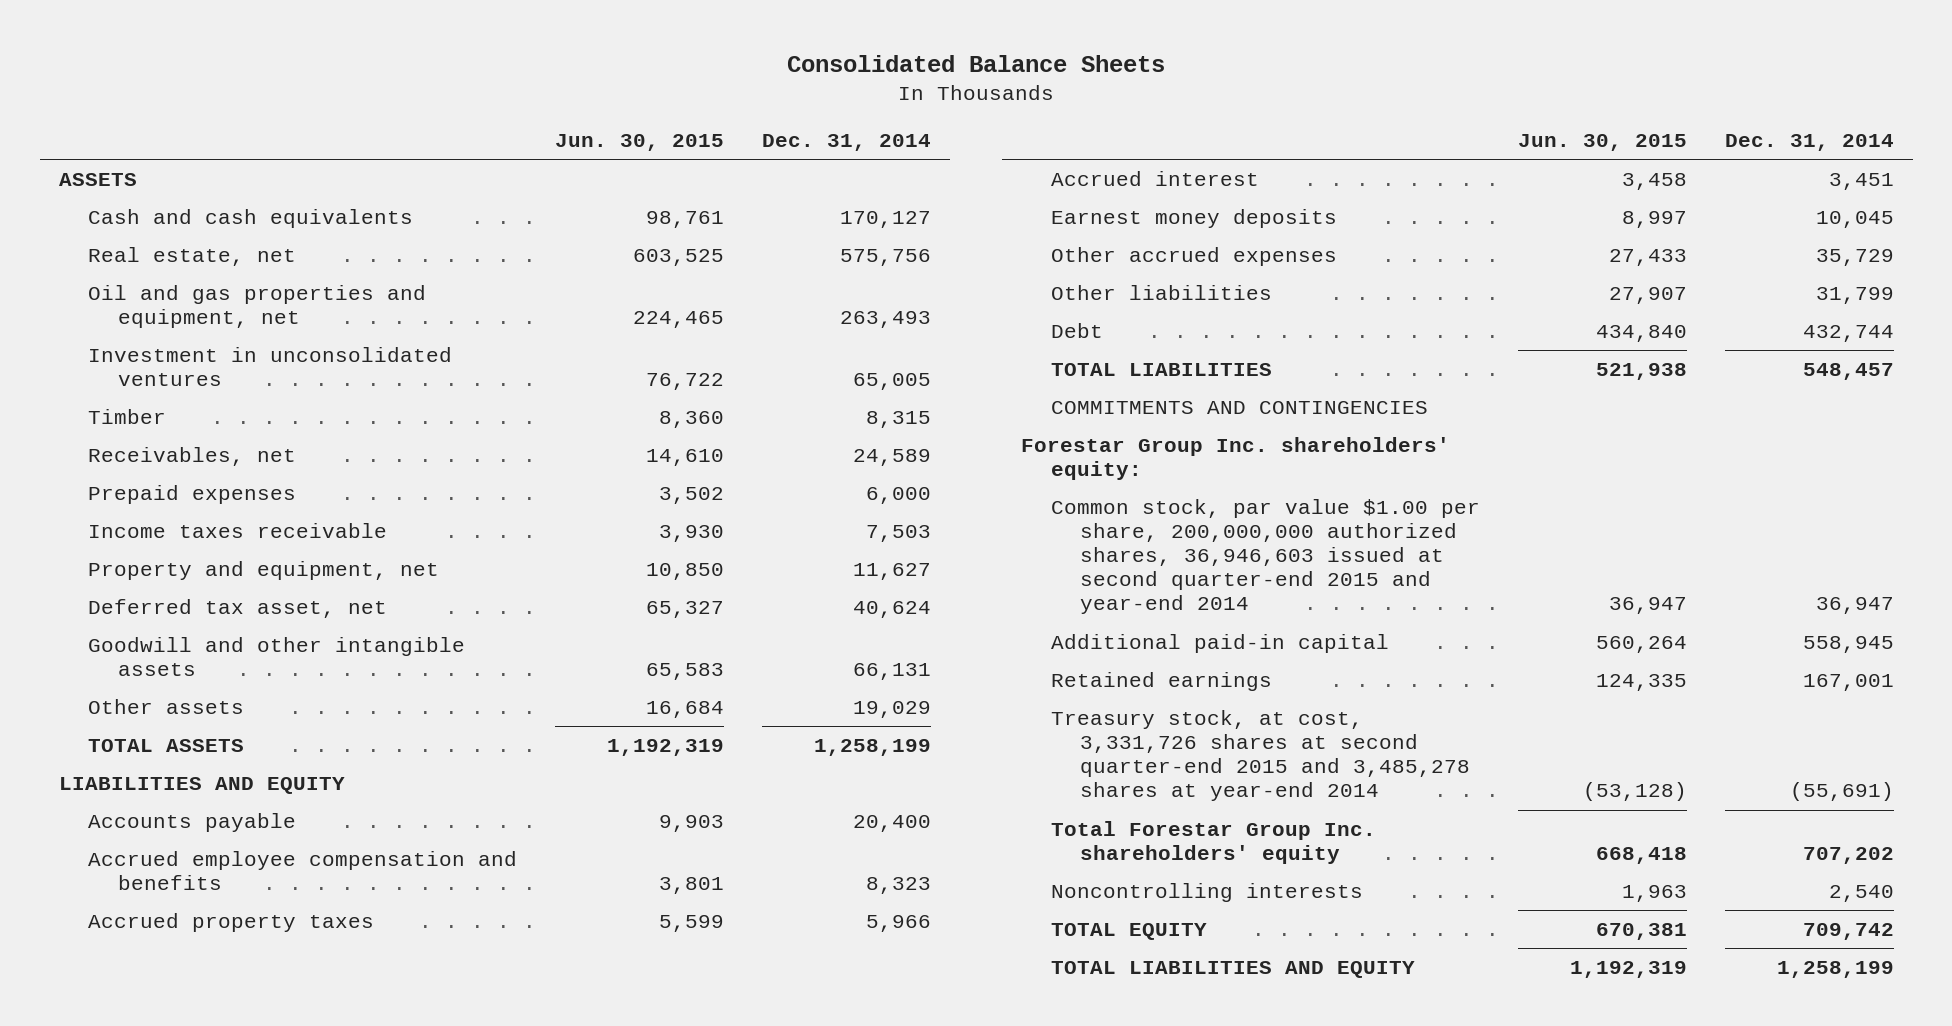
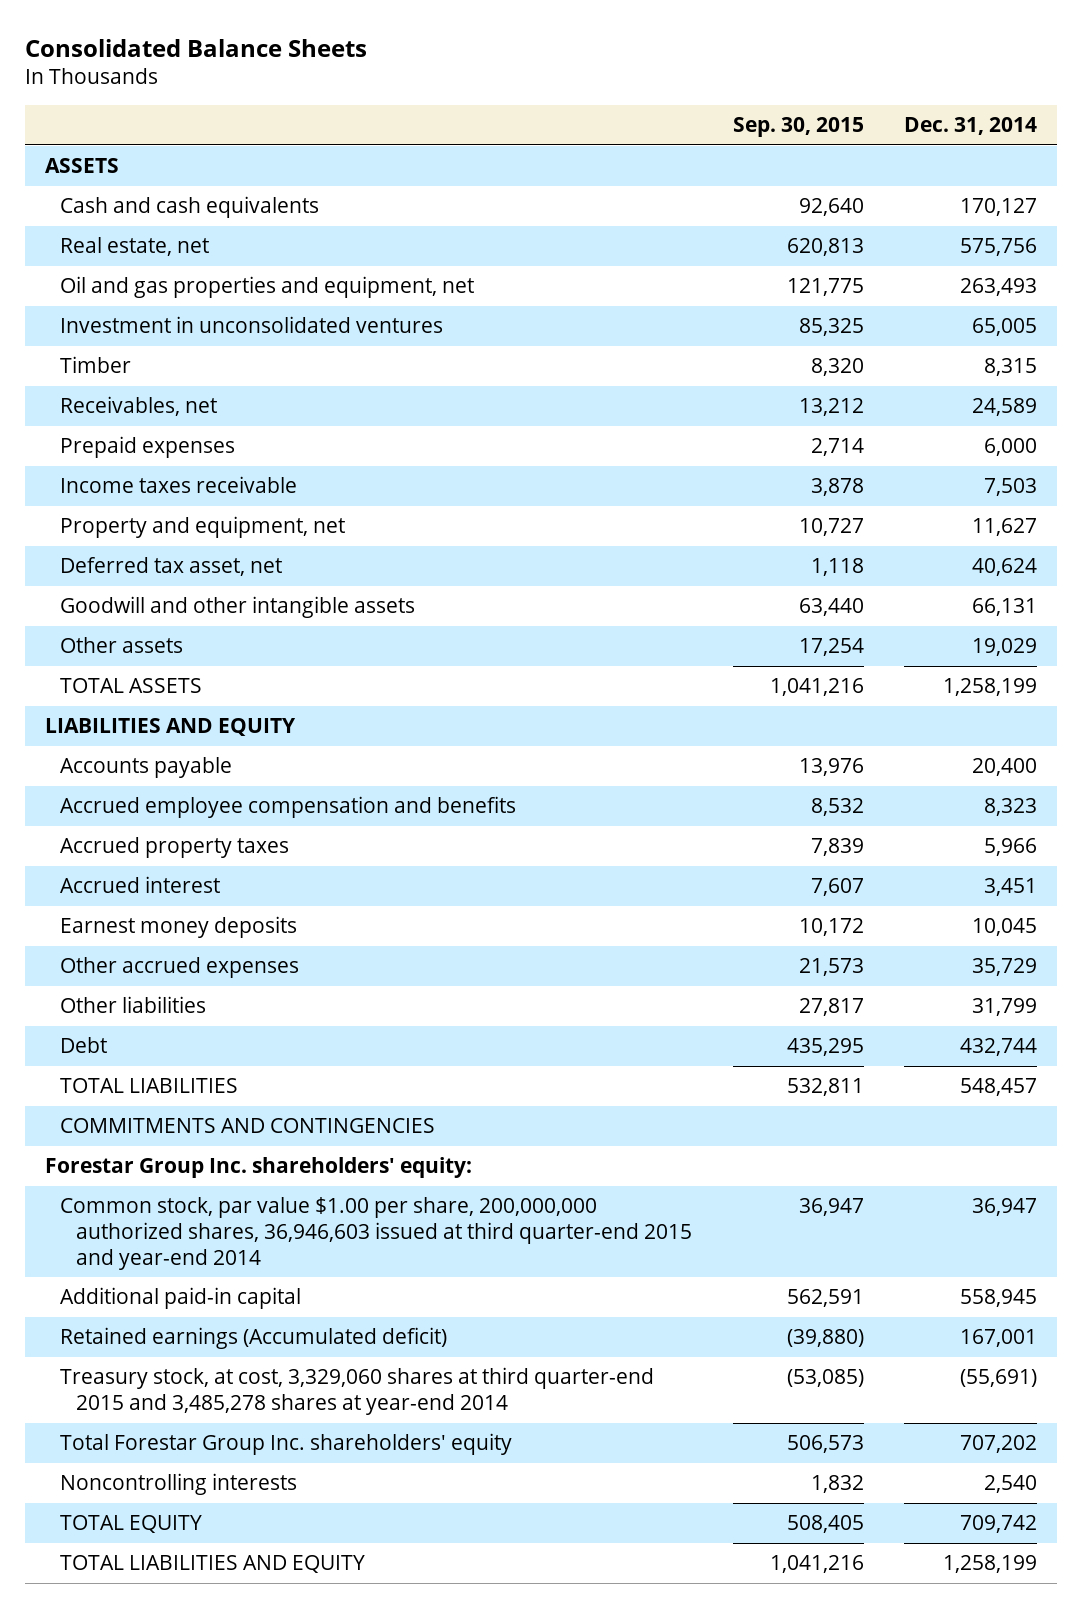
[555,133,725,151] Jun. 30, 2015 -> none
none -> [732,117,864,138] Sep. 30, 2015
[1050,499,1480,615] Common stock, par value $1.00 per share, 200,000,000 authorized shares, 36,946,603 issued at second quarter-end 2015 and year-end 2014 -> [60,1197,693,1270] Common stock, par value $1.00 per share, 200,000,000 authorized shares, 36,946,603 issued at third quarter-end 2015 and year-end 2014
[1050,672,1272,692] Retained earnings -> [60,1327,448,1350] Retained earnings (Accumulated deficit)
[1050,710,1471,802] Treasury stock, at cost, 3,331,726 shares at second quarter-end 2015 and 3,485,278 shares at year-end 2014 -> [60,1367,655,1415] Treasury stock, at cost, 3,329,060 shares at third quarter-end 2015 and 3,485,278 shares at year-end 2014

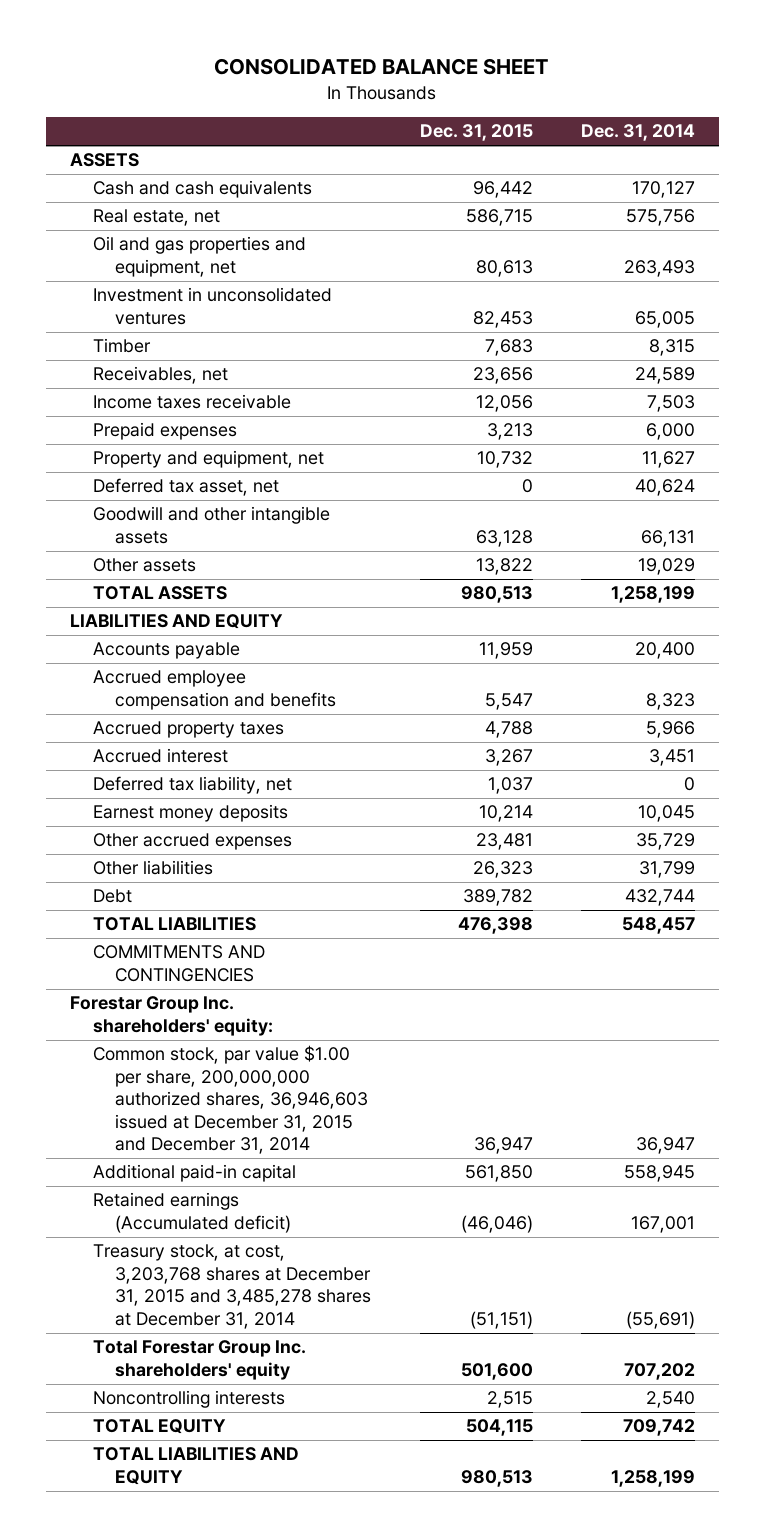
[24,38,367,57] Consolidated Balance Sheets -> [214,58,550,76] CONSOLIDATED BALANCE SHEET
[732,117,864,138] Sep. 30, 2015 -> none
none -> [419,124,533,142] Dec. 31, 2015
[60,436,236,459] Prepaid expenses -> [92,422,237,441] Prepaid expenses
none -> [92,776,292,795] Deferred tax liability, net
[60,1197,693,1270] Common stock, par value $1.00 per share, 200,000,000 authorized shares, 36,946,603 issued at third quarter-end 2015 and year-end 2014 -> [92,1045,369,1155] Common stock, par value $1.00 per share, 200,000,000 authorized shares, 36,946,603 issued at December 31, 2015 and December 31, 2014
[60,1367,655,1415] Treasury stock, at cost, 3,329,060 shares at third quarter-end 2015 and 3,485,278 shares at year-end 2014 -> [92,1244,372,1329] Treasury stock, at cost, 3,203,768 shares at December 31, 2015 and 3,485,278 shares at December 31, 2014

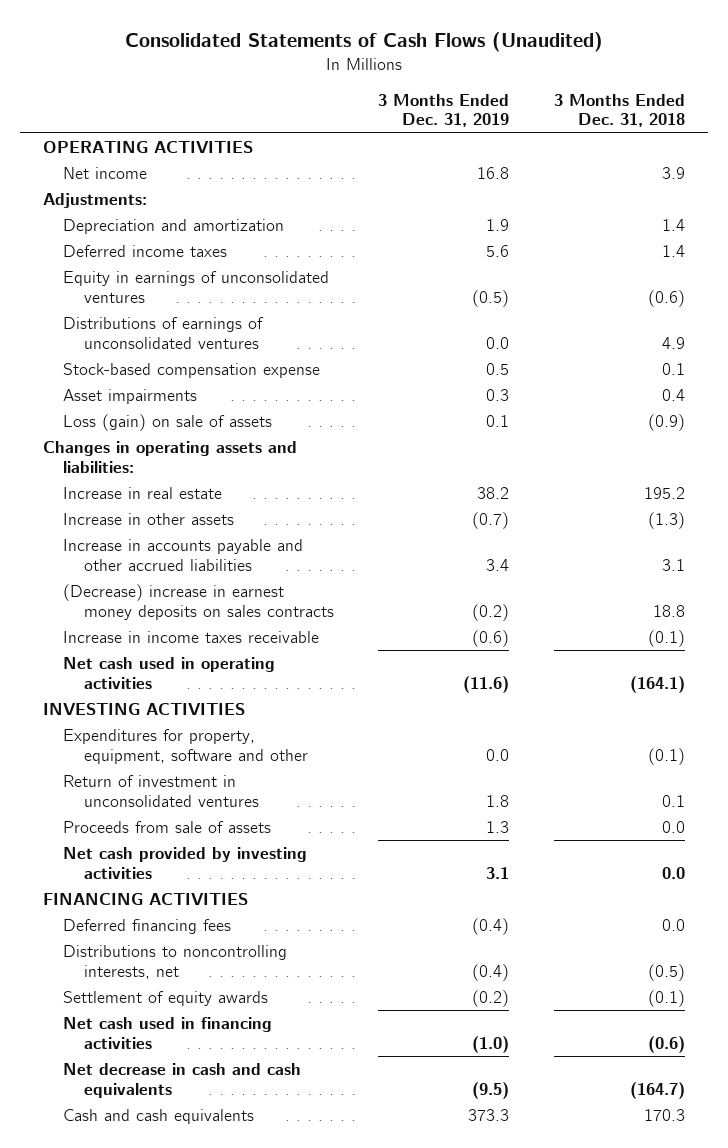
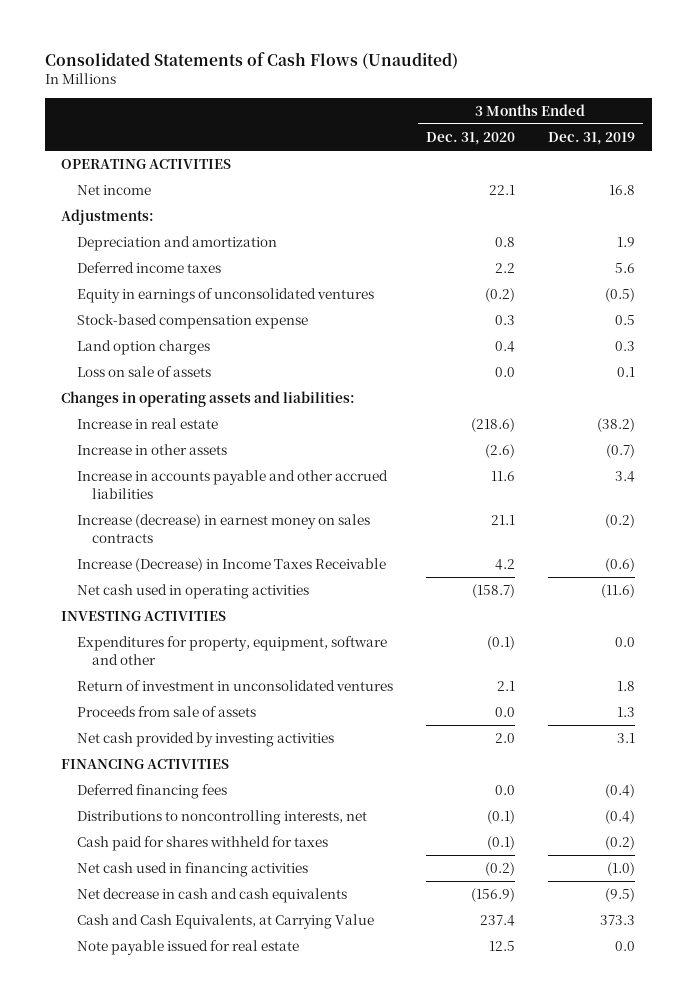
[554,93,686,128] 3 Months Ended Dec. 31, 2018 -> none
none -> [425,132,515,146] Dec. 31, 2020
[63,317,265,349] Distributions of earnings of unconsolidated ventures -> none
[63,389,198,405] Asset impairments -> none
none -> [76,340,210,356] Land option charges
[63,414,273,432] Loss (gain) on sale of assets -> [76,366,211,378] Loss on sale of assets
[477,487,510,500] 38.2 -> [596,418,635,433] (38.2)
[63,584,334,620] (Decrease) increase in earnest money deposits on sales contracts -> [76,514,370,543] Increase (decrease) in earnest money on sales contracts
[63,631,320,644] Increase in income taxes receivable -> [76,558,386,573] Increase (Decrease) in Income Taxes Receivable
[63,991,269,1007] Settlement of equity awards -> [76,836,328,852] Cash paid for shares withheld for taxes
[63,1109,255,1125] Cash and cash equivalents -> [76,914,374,930] Cash and Cash Equivalents, at Carrying Value
none -> [76,940,299,956] Note payable issued for real estate

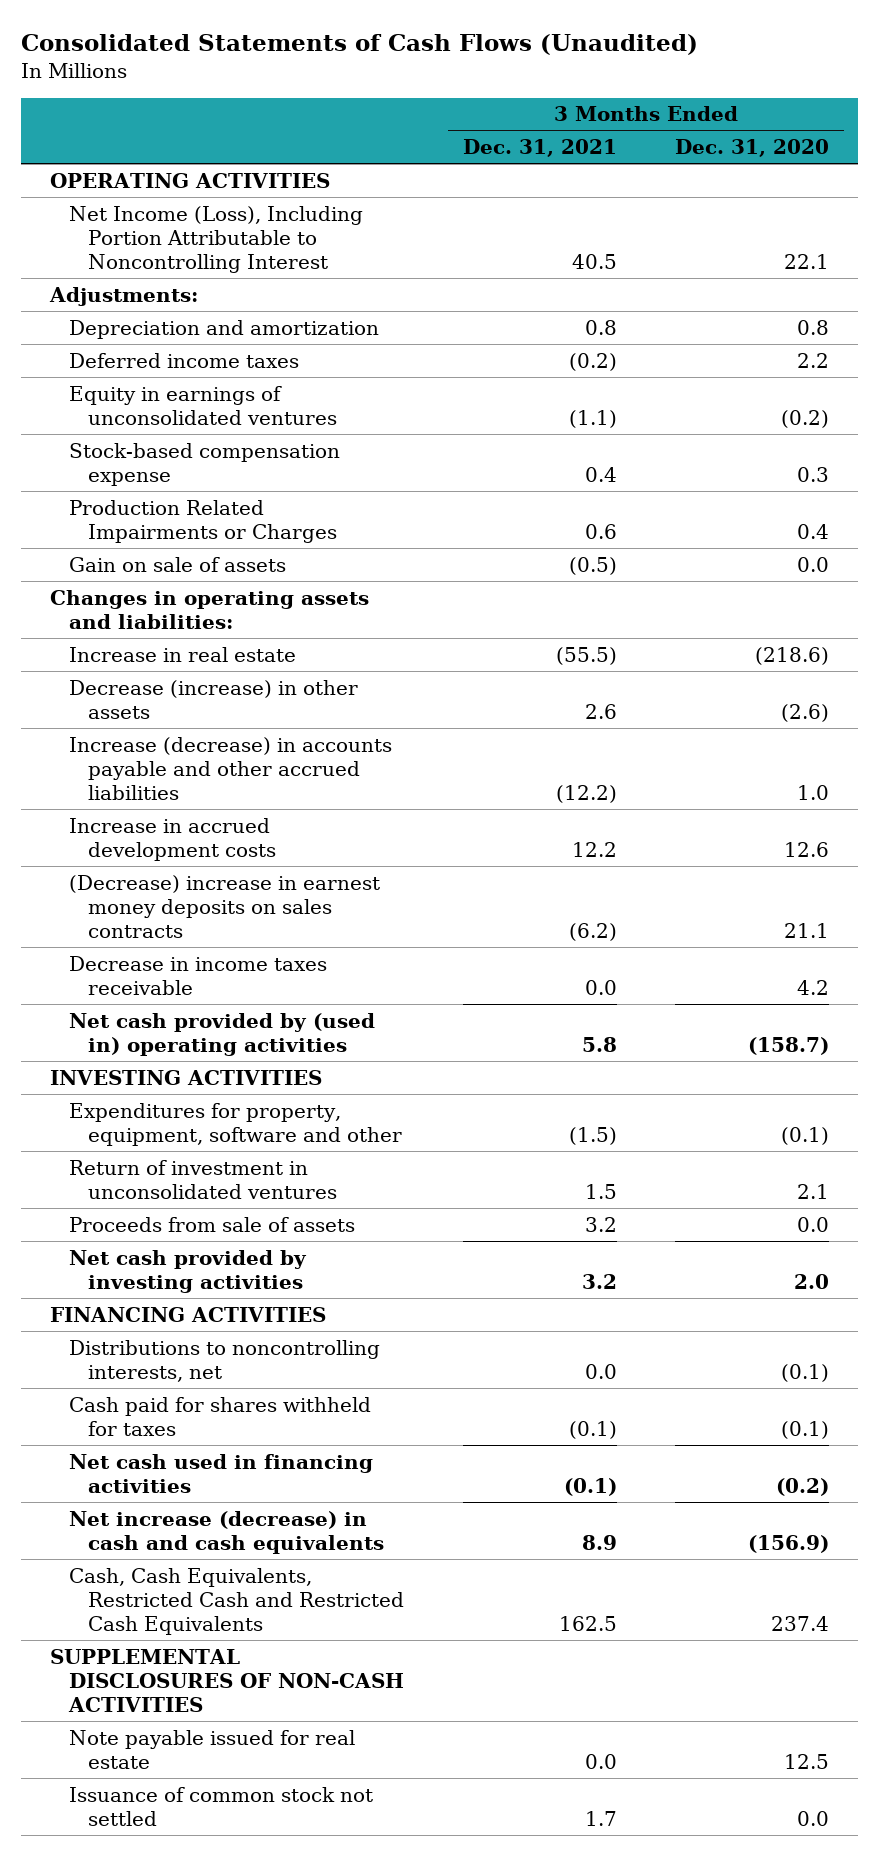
[547,132,635,146] Dec. 31, 2019 -> none
none -> [462,139,617,158] Dec. 31, 2021
[76,185,151,196] Net income -> [68,205,363,274] Net Income (Loss), Including Portion Attributable to Noncontrolling Interest
[76,340,210,356] Land option charges -> [68,499,337,543] Production Related Impairments or Charges
[76,366,211,378] Loss on sale of assets -> [68,556,286,572] Gain on sale of assets
[76,444,227,456] Increase in other assets -> [68,679,358,719] Decrease (increase) in other assets
[76,470,388,499] Increase in accounts payable and other accrued liabilities -> [68,736,392,801] Increase (decrease) in accounts payable and other accrued liabilities
[490,471,515,482] 11.6 -> [797,785,830,801] 1.0
none -> [68,817,276,861] Increase in accrued development costs
[76,514,370,543] Increase (decrease) in earnest money on sales contracts -> [68,874,380,939] (Decrease) increase in earnest money deposits on sales contracts
[76,558,386,573] Increase (Decrease) in Income Taxes Receivable -> [68,955,327,995] Decrease in income taxes receivable
[76,584,309,600] Net cash used in operating activities -> [68,1012,375,1056] Net cash provided by (used in) operating activities
[76,784,227,800] Deferred financing fees -> none
[76,888,347,904] Net decrease in cash and cash equivalents -> [68,1510,384,1554] Net increase (decrease) in cash and cash equivalents
[76,914,374,930] Cash and Cash Equivalents, at Carrying Value -> [68,1567,404,1636] Cash, Cash Equivalents, Restricted Cash and Restricted Cash Equivalents
none -> [50,1648,404,1713] SUPPLEMENTAL DISCLOSURES OF NON-CASH ACTIVITIES
none -> [68,1786,373,1826] Issuance of common stock not settled

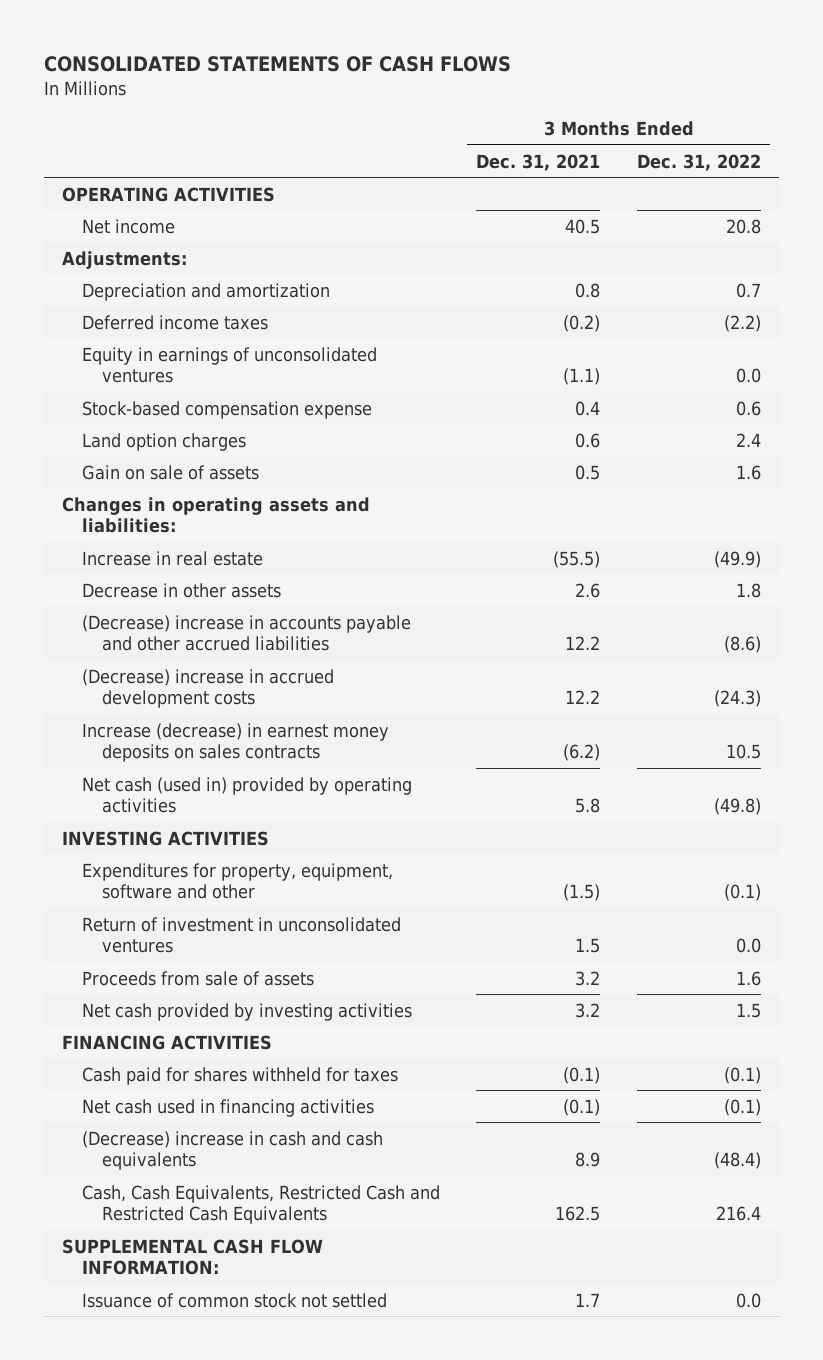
[20,34,698,56] Consolidated Statements of Cash Flows (Unaudited) -> [44,56,512,73] CONSOLIDATED STATEMENTS OF CASH FLOWS
[675,139,830,158] Dec. 31, 2020 -> none
none -> [636,153,761,171] Dec. 31, 2022
[68,205,363,274] Net Income (Loss), Including Portion Attributable to Noncontrolling Interest -> [82,218,176,234] Net income
[68,499,337,543] Production Related Impairments or Charges -> [82,432,247,451] Land option charges
[568,556,617,575] (0.5) -> [575,464,601,480] 0.5
[68,955,327,995] Decrease in income taxes receivable -> none
[68,679,358,719] Decrease (increase) in other assets -> [82,582,282,598] Decrease in other assets
[68,736,392,801] Increase (decrease) in accounts payable and other accrued liabilities -> [82,614,412,652] (Decrease) increase in accounts payable and other accrued liabilities
[555,785,617,804] (12.2) -> [565,636,601,651] 12.2
[68,817,276,861] Increase in accrued development costs -> [82,668,335,709] (Decrease) increase in accrued development costs
[68,874,380,939] (Decrease) increase in earnest money deposits on sales contracts -> [82,722,390,763] Increase (decrease) in earnest money deposits on sales contracts
[68,1012,375,1056] Net cash provided by (used in) operating activities -> [82,776,413,814] Net cash (used in) provided by operating activities
[68,1339,380,1382] Distributions to noncontrolling interests, net -> none
[68,1510,384,1554] Net increase (decrease) in cash and cash equivalents -> [82,1130,384,1171] (Decrease) increase in cash and cash equivalents
[50,1648,404,1713] SUPPLEMENTAL DISCLOSURES OF NON-CASH ACTIVITIES -> none
[68,1729,355,1769] Note payable issued for real estate -> none
none -> [62,1238,324,1276] SUPPLEMENTAL CASH FLOW INFORMATION:

